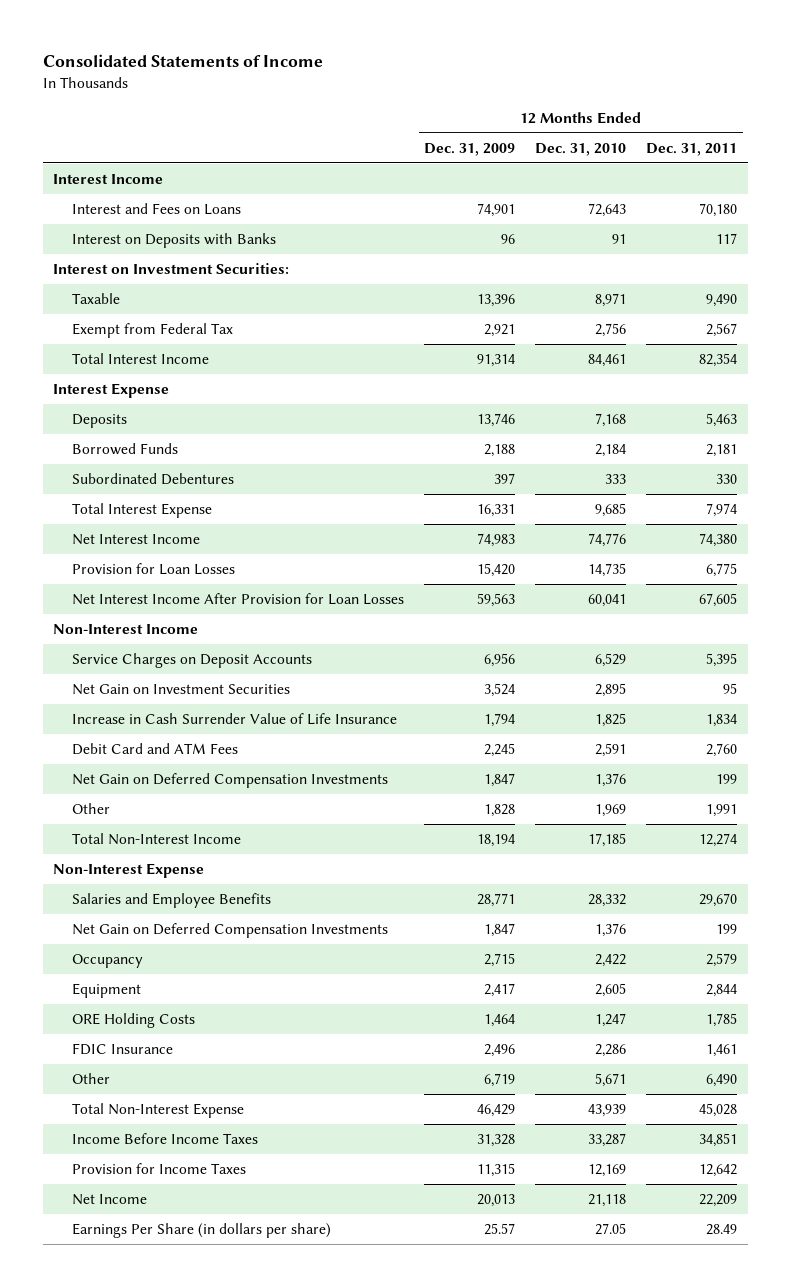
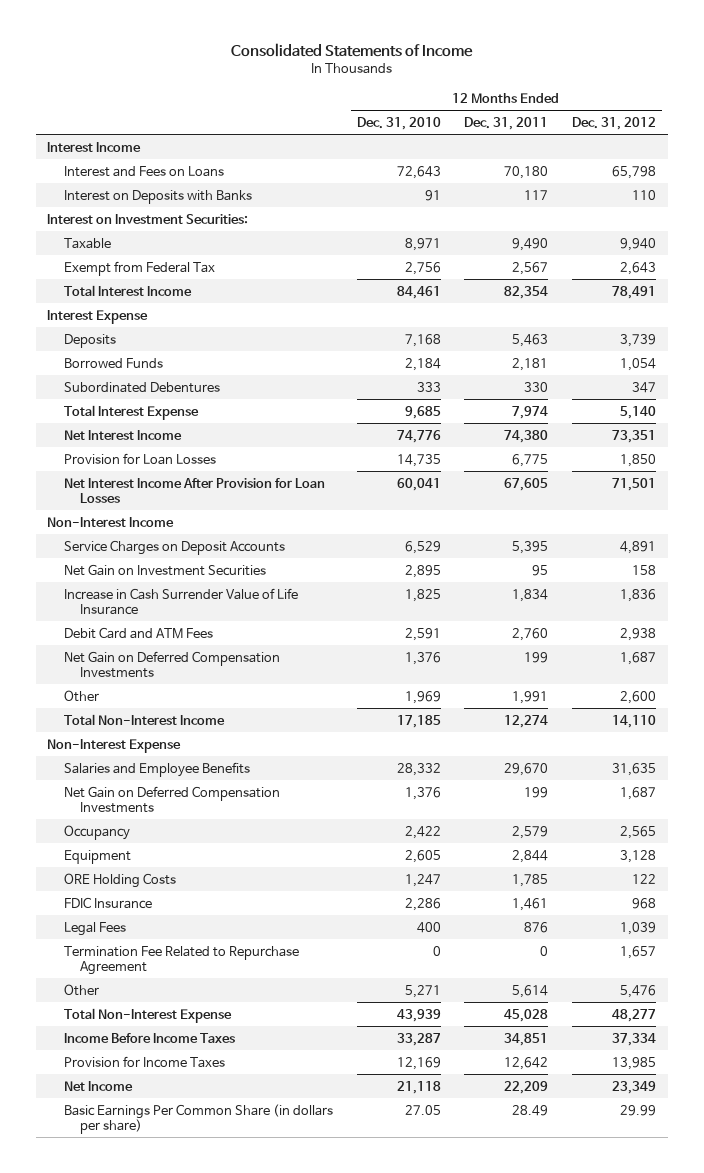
[424,142,516,156] Dec. 31, 2009 -> none
none -> [572,116,657,130] Dec. 31, 2012
none -> [63,921,126,936] Legal Fees
none -> [63,945,299,975] Termination Fee Related to Repurchase Agreement
[595,1072,627,1087] 5,671 -> [404,984,441,998] 5,271
[706,1073,738,1087] 6,490 -> [512,984,549,998] 5,614
[71,1222,331,1238] Earnings Per Share (in dollars per share) -> [63,1103,333,1134] Basic Earnings Per Common Share (in dollars per share)

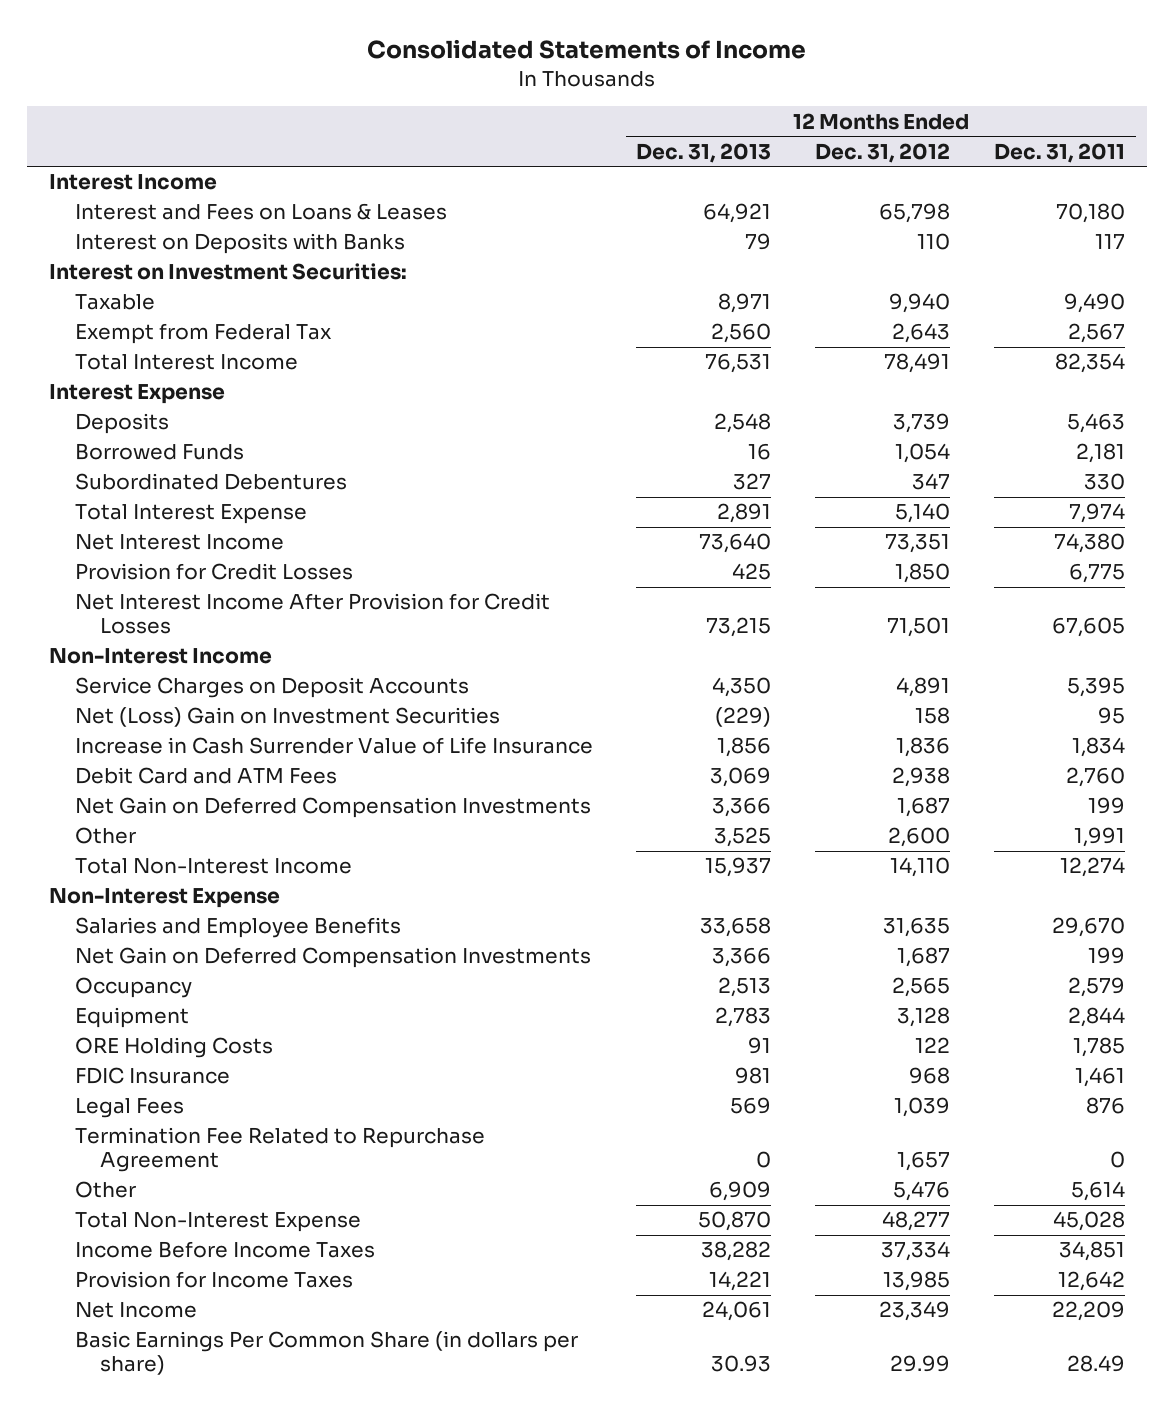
[356,116,441,130] Dec. 31, 2010 -> none
none -> [636,142,772,163] Dec. 31, 2013
[63,165,224,177] Interest and Fees on Loans -> [74,203,447,221] Interest and Fees on Loans & Leases
[63,452,216,465] Provision for Loan Losses -> [74,563,353,581] Provision for Credit Losses
[63,477,325,503] Net Interest Income After Provision for Loan Losses -> [74,593,550,634] Net Interest Income After Provision for Credit Losses
[63,563,266,576] Net Gain on Investment Securities -> [74,707,500,728] Net (Loss) Gain on Investment Securities

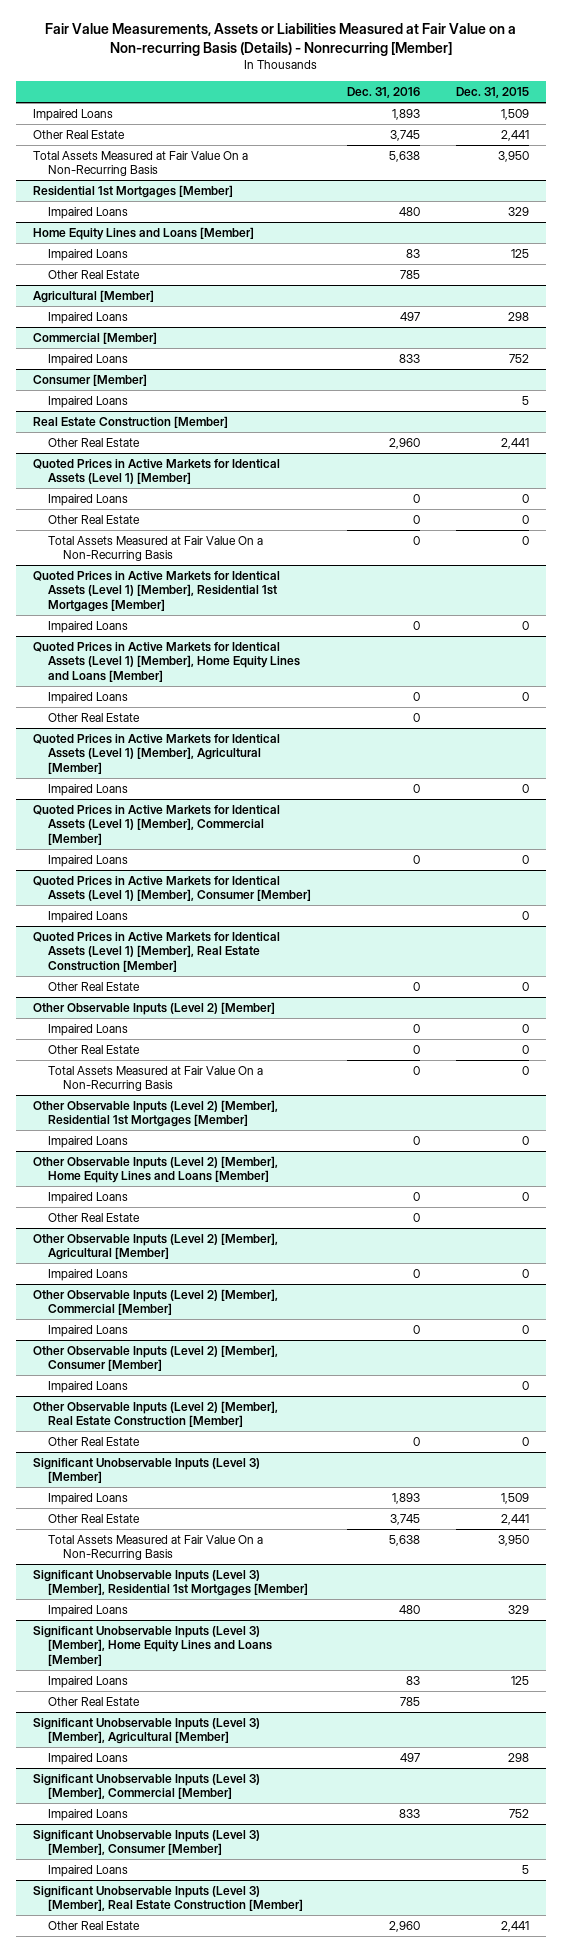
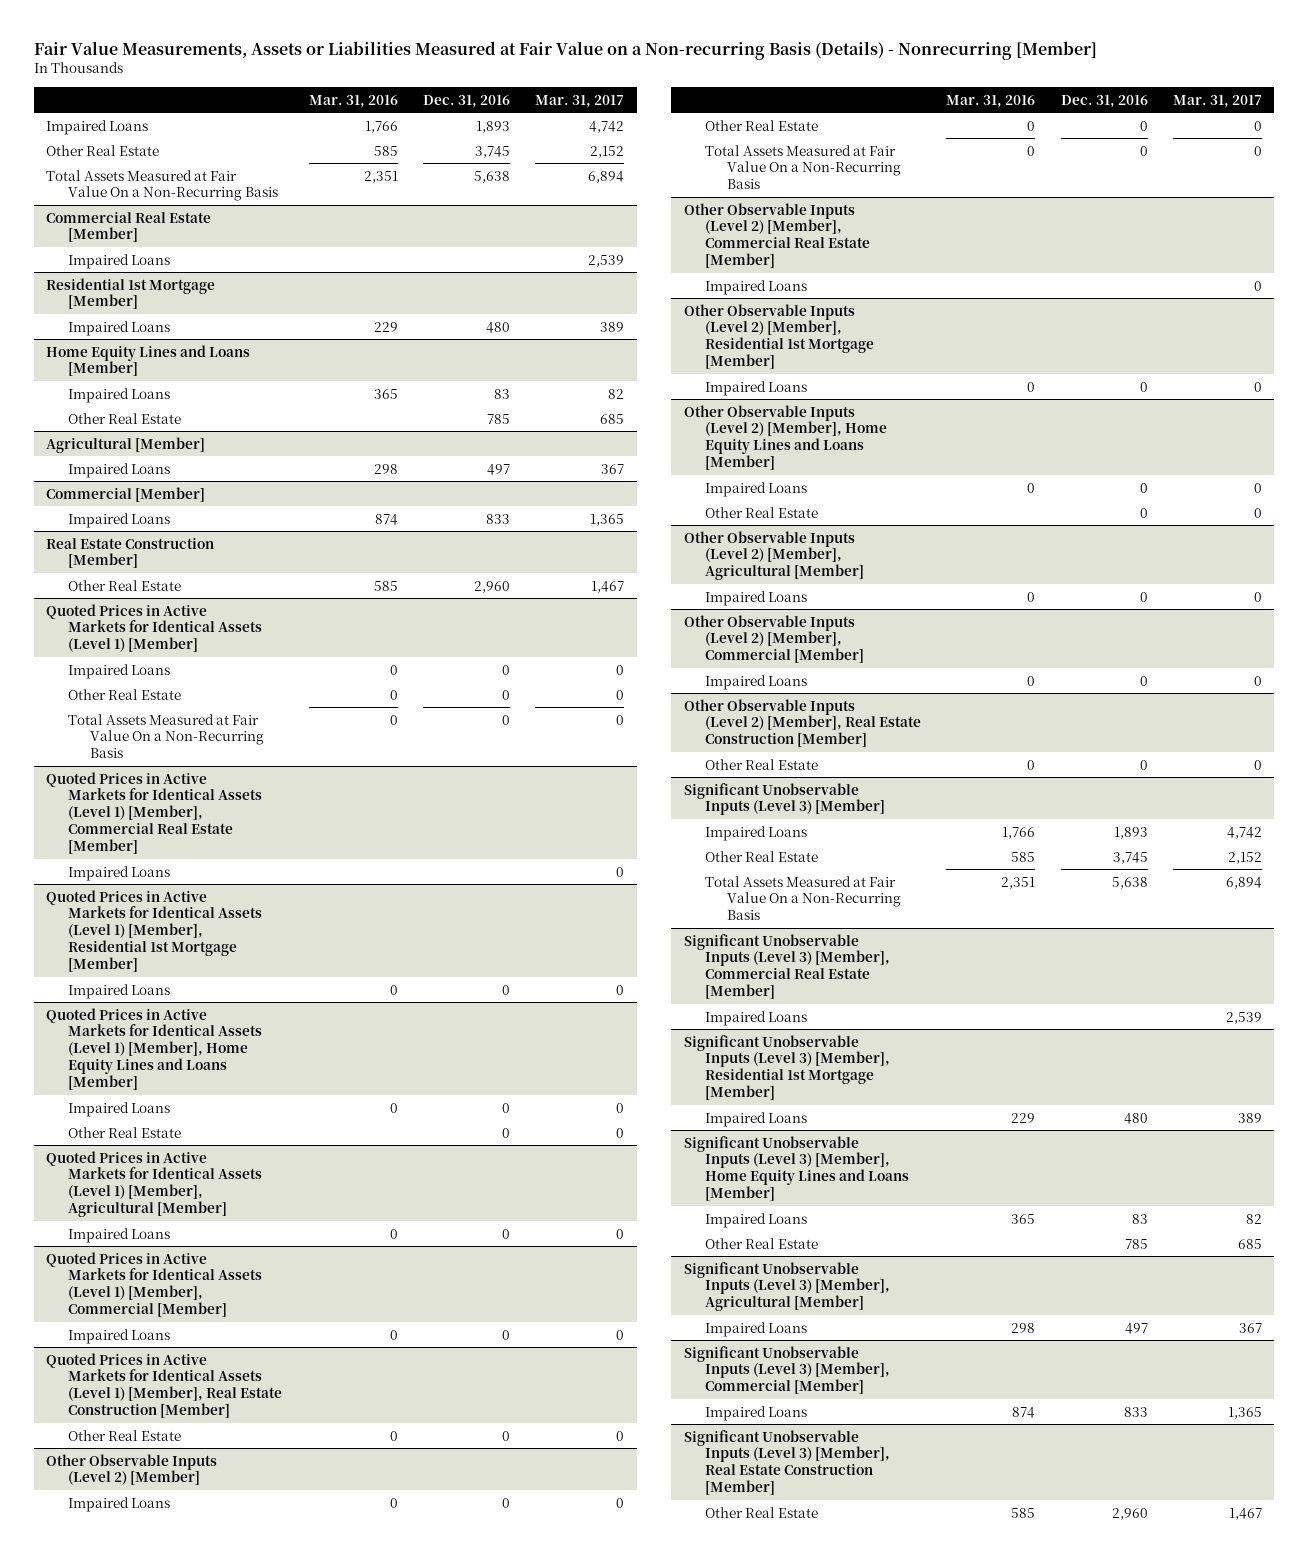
[455,87,529,99] Dec. 31, 2015 -> none
none -> [309,94,399,108] Mar. 31, 2016
none -> [535,94,625,108] Mar. 31, 2017
[33,184,234,198] Residential 1st Mortgages [Member] -> [46,211,212,243] Commercial Real Estate [Member]
none -> [67,253,170,269] Impaired Loans
none -> [46,277,216,310] Residential 1st Mortgage [Member]
[33,373,148,386] Consumer [Member] -> none
[48,395,129,408] Impaired Loans -> none
none -> [46,771,262,855] Quoted Prices in Active Markets for Identical Assets (Level 1) [Member], Commercial Real Estate [Member]
none -> [67,865,170,881] Impaired Loans
[33,570,281,612] Quoted Prices in Active Markets for Identical Assets (Level 1) [Member], Residential 1st Mortgages [Member] -> [46,889,262,973] Quoted Prices in Active Markets for Identical Assets (Level 1) [Member], Residential 1st Mortgage [Member]
[33,875,312,902] Quoted Prices in Active Markets for Identical Assets (Level 1) [Member], Consumer [Member] -> none
[48,910,129,923] Impaired Loans -> none
none -> [683,202,871,269] Other Observable Inputs (Level 2) [Member], Commercial Real Estate [Member]
none -> [705,279,808,295] Impaired Loans
[33,1099,279,1128] Other Observable Inputs (Level 2) [Member], Residential 1st Mortgages [Member] -> [683,303,875,370] Other Observable Inputs (Level 2) [Member], Residential 1st Mortgage [Member]
[33,1344,279,1372] Other Observable Inputs (Level 2) [Member], Consumer [Member] -> none
[48,1380,129,1393] Impaired Loans -> none
none -> [683,933,891,1000] Significant Unobservable Inputs (Level 3) [Member], Commercial Real Estate [Member]
none -> [705,1010,808,1026] Impaired Loans
[33,1569,309,1597] Significant Unobservable Inputs (Level 3) [Member], Residential 1st Mortgages [Member] -> [683,1034,891,1101] Significant Unobservable Inputs (Level 3) [Member], Residential 1st Mortgage [Member]
[33,1829,261,1856] Significant Unobservable Inputs (Level 3) [Member], Consumer [Member] -> none
[48,1864,129,1877] Impaired Loans -> none

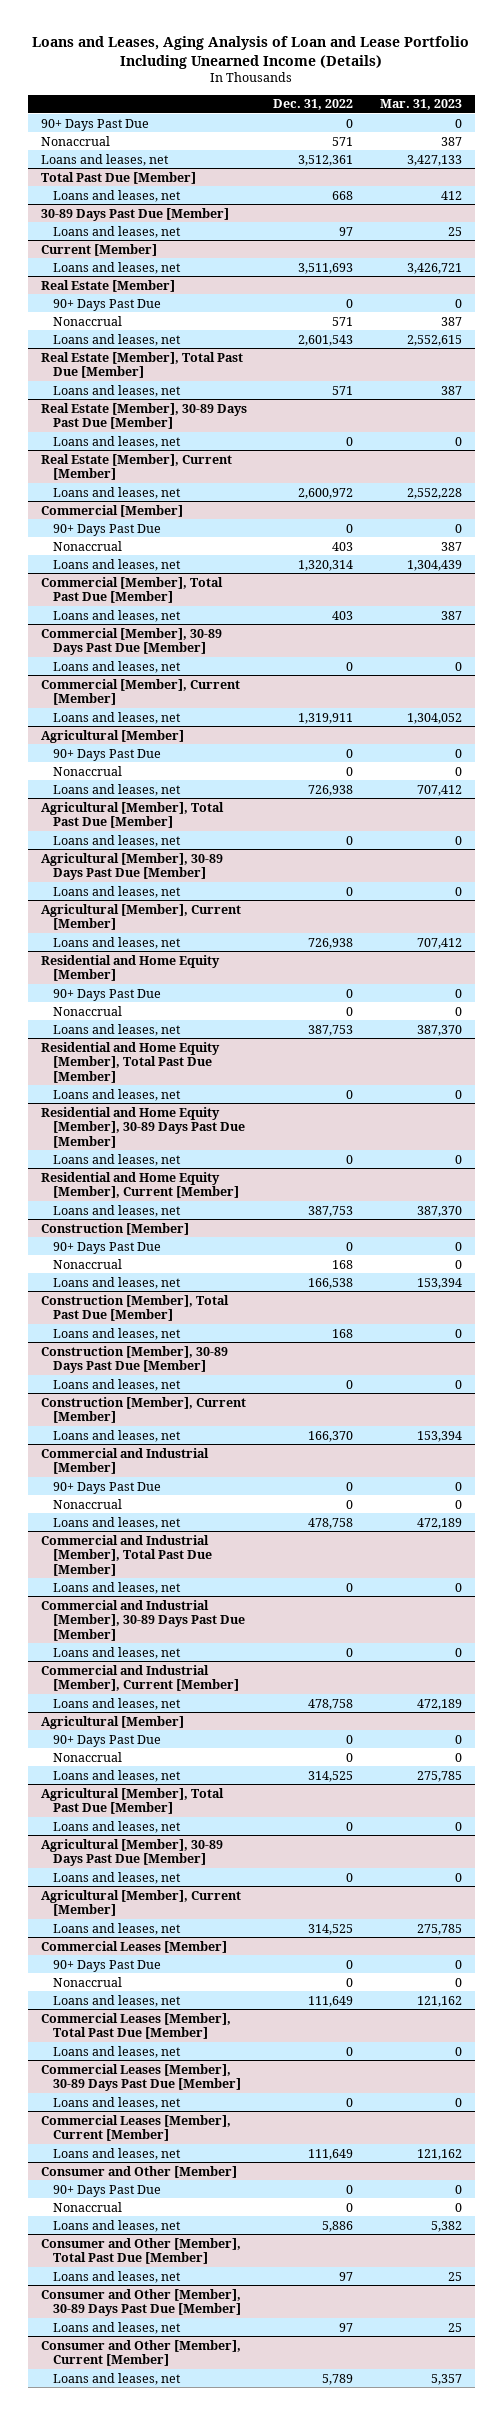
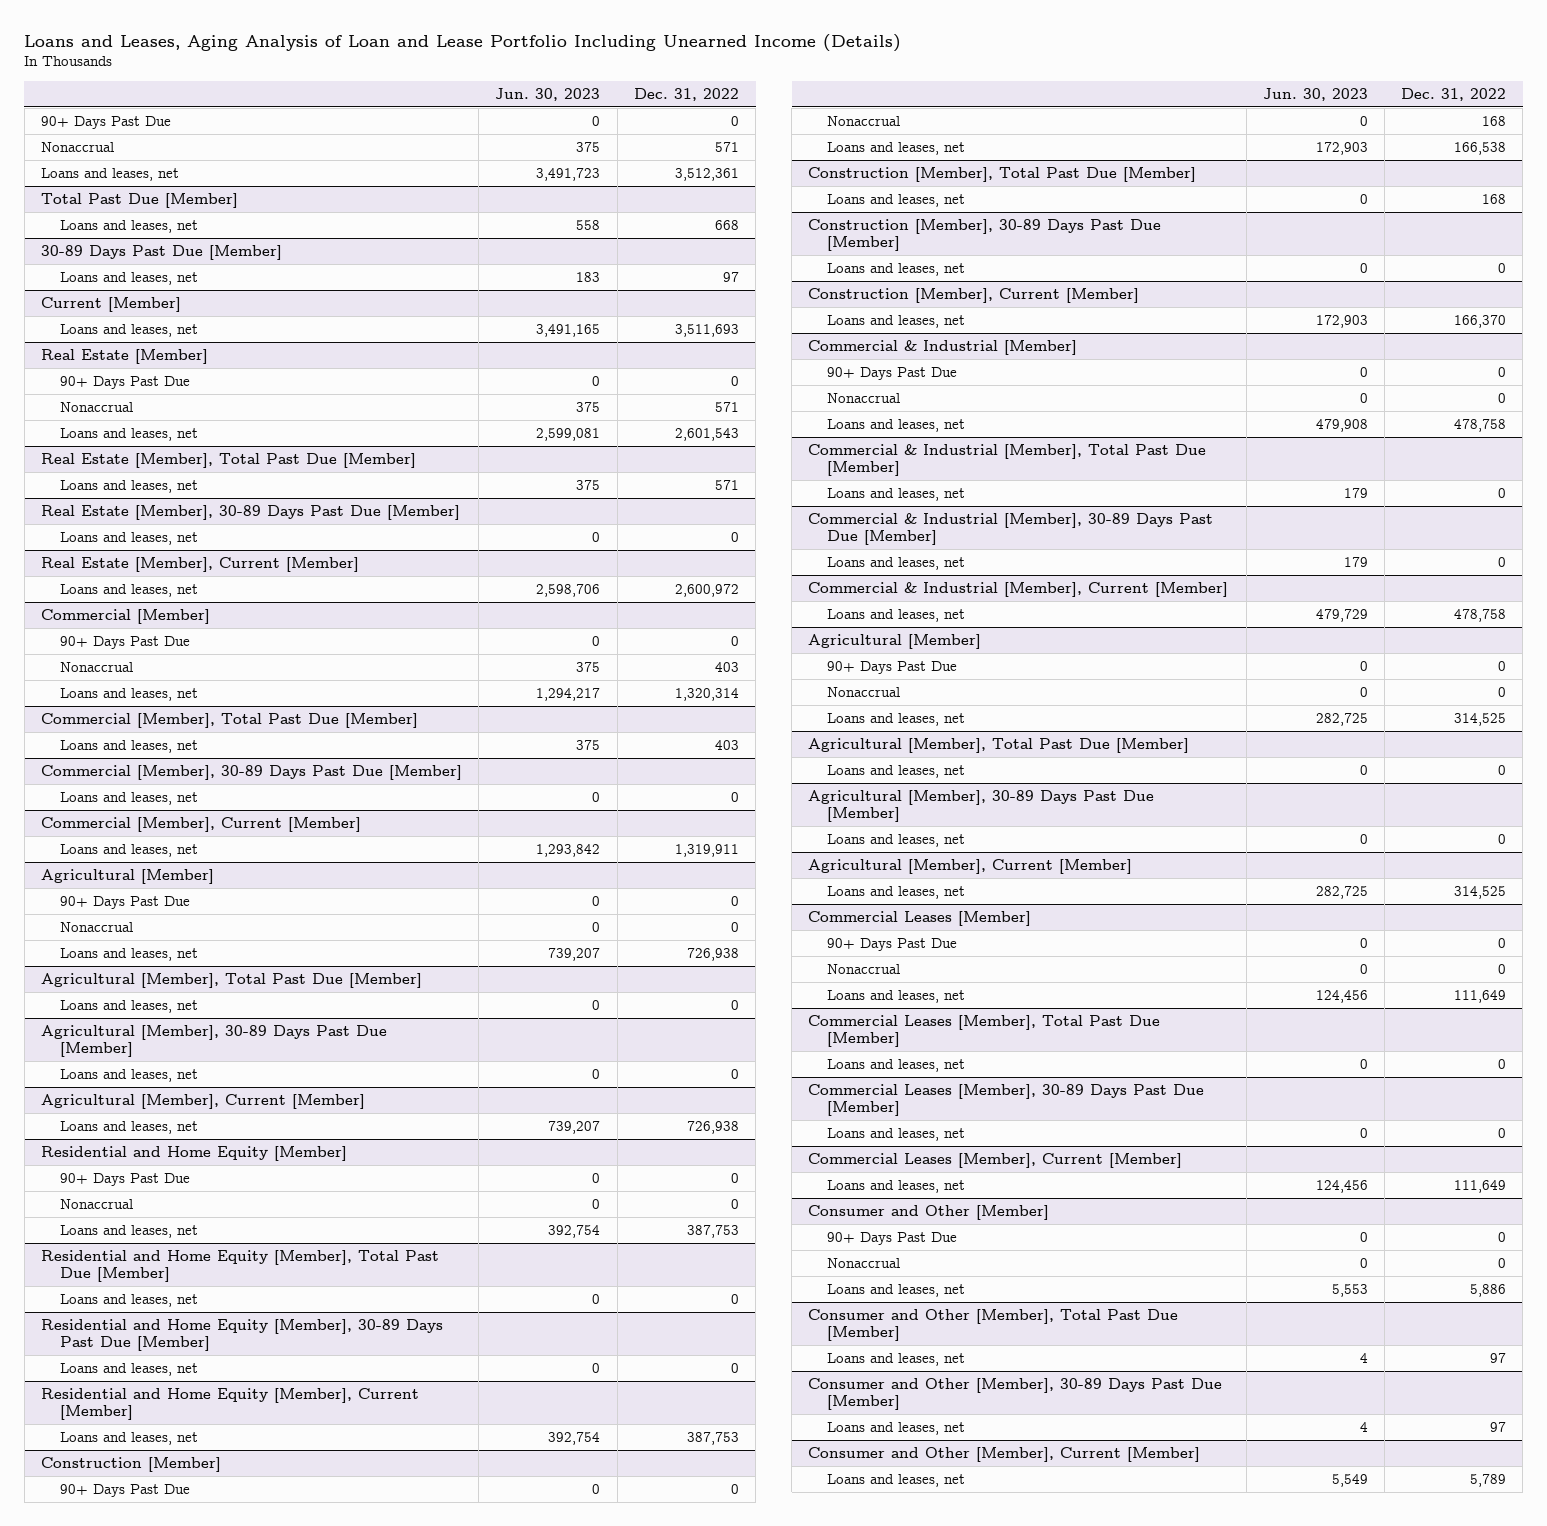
[379,99,462,111] Mar. 31, 2023 -> none
none -> [495,87,601,101] Jun. 30, 2023
[40,1447,209,1475] Commercial and Industrial [Member] -> [808,339,1078,355] Commercial & Industrial [Member]
[40,1534,213,1576] Commercial and Industrial [Member], Total Past Due [Member] -> [808,443,1207,476] Commercial & Industrial [Member], Total Past Due [Member]
[40,1599,246,1641] Commercial and Industrial [Member], 30-89 Days Past Due [Member] -> [808,512,1214,545] Commercial & Industrial [Member], 30-89 Days Past Due [Member]
[40,1664,240,1692] Commercial and Industrial [Member], Current [Member] -> [808,581,1229,597] Commercial & Industrial [Member], Current [Member]

